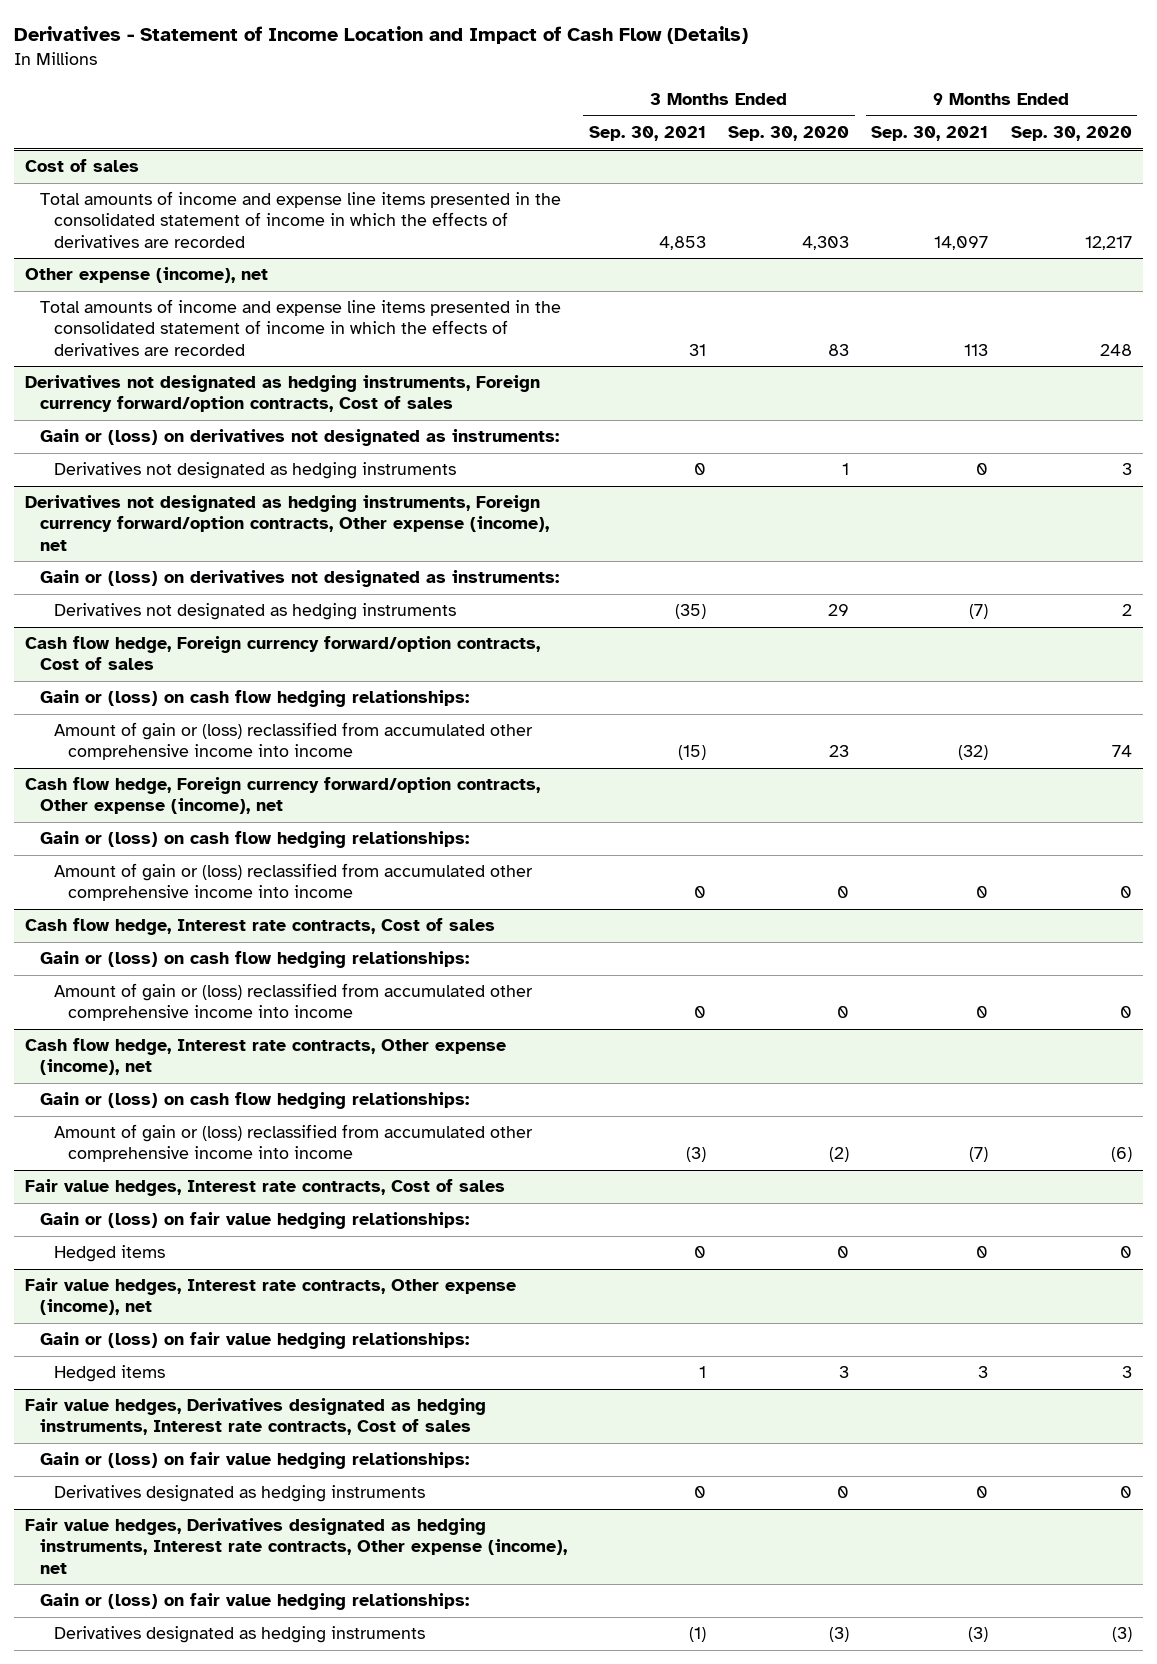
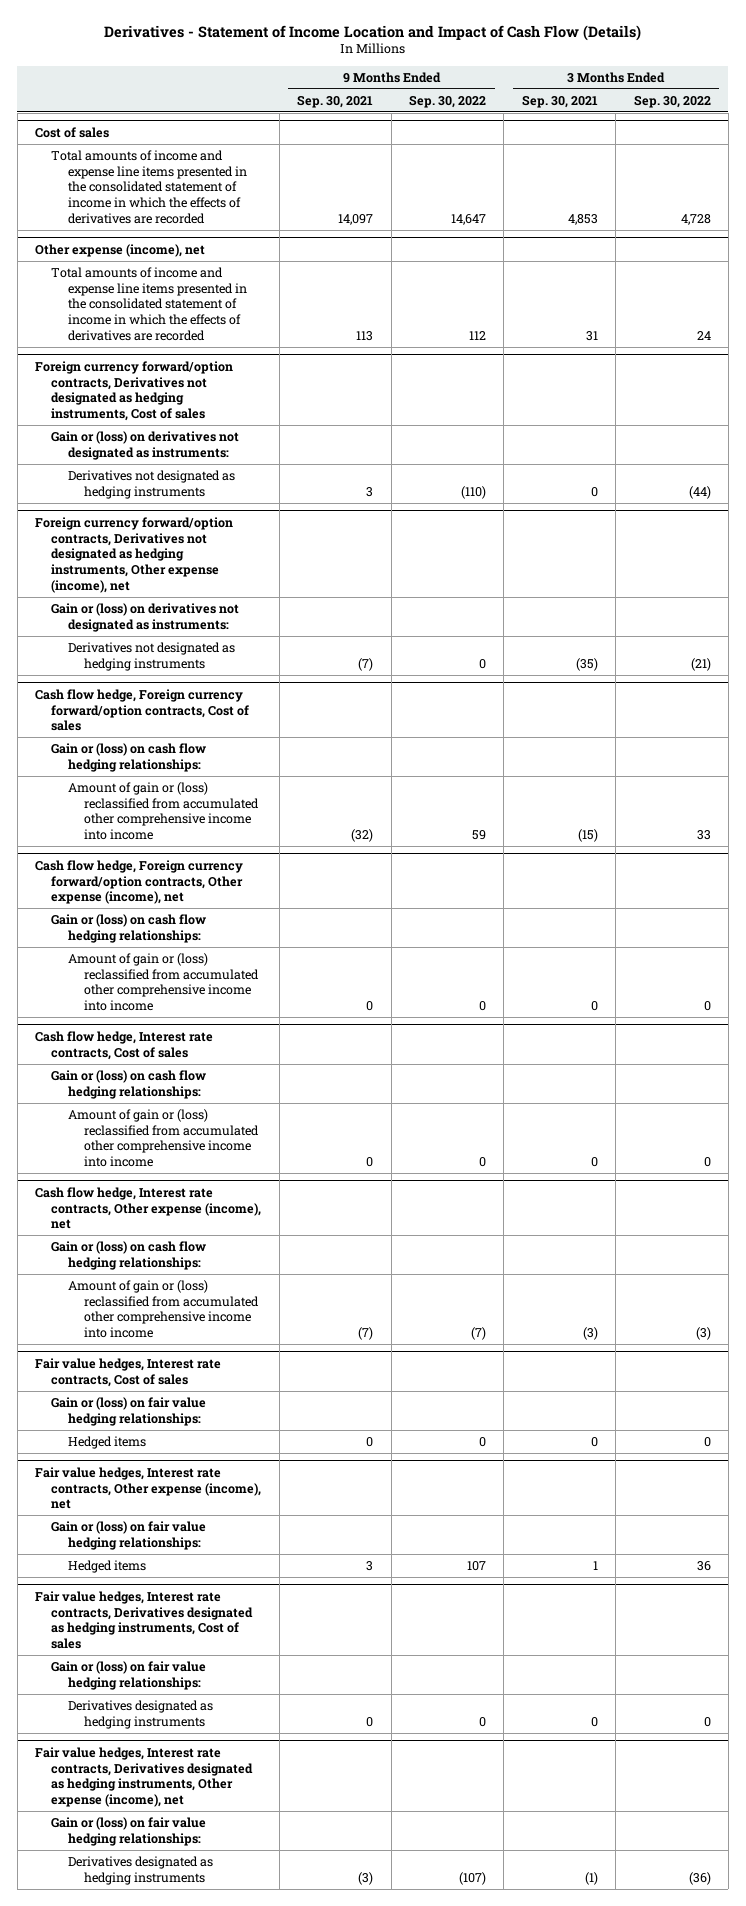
[728,125,850,141] Sep. 30, 2020 -> none
[1010,125,1132,141] Sep. 30, 2020 -> none
none -> [409,94,487,108] Sep. 30, 2022
none -> [633,94,711,108] Sep. 30, 2022
[25,375,541,413] Derivatives not designated as hedging instruments, Foreign currency forward/option contracts, Cost of sales -> [35,360,234,422] Foreign currency forward/option contracts, Derivatives not designated as hedging instruments, Cost of sales
[976,463,989,476] 0 -> [366,486,374,497] 3
[25,495,549,551] Derivatives not designated as hedging instruments, Foreign currency forward/option contracts, Other expense (income), net -> [35,516,234,593] Foreign currency forward/option contracts, Derivatives not designated as hedging instruments, Other expense (income), net
[25,1398,487,1436] Fair value hedges, Derivatives designated as hedging instruments, Interest rate contracts, Cost of sales -> [35,1590,254,1650] Fair value hedges, Interest rate contracts, Derivatives designated as hedging instruments, Cost of sales
[25,1518,567,1574] Fair value hedges, Derivatives designated as hedging instruments, Interest rate contracts, Other expense (income), net -> [35,1746,254,1808] Fair value hedges, Interest rate contracts, Derivatives designated as hedging instruments, Other expense (income), net

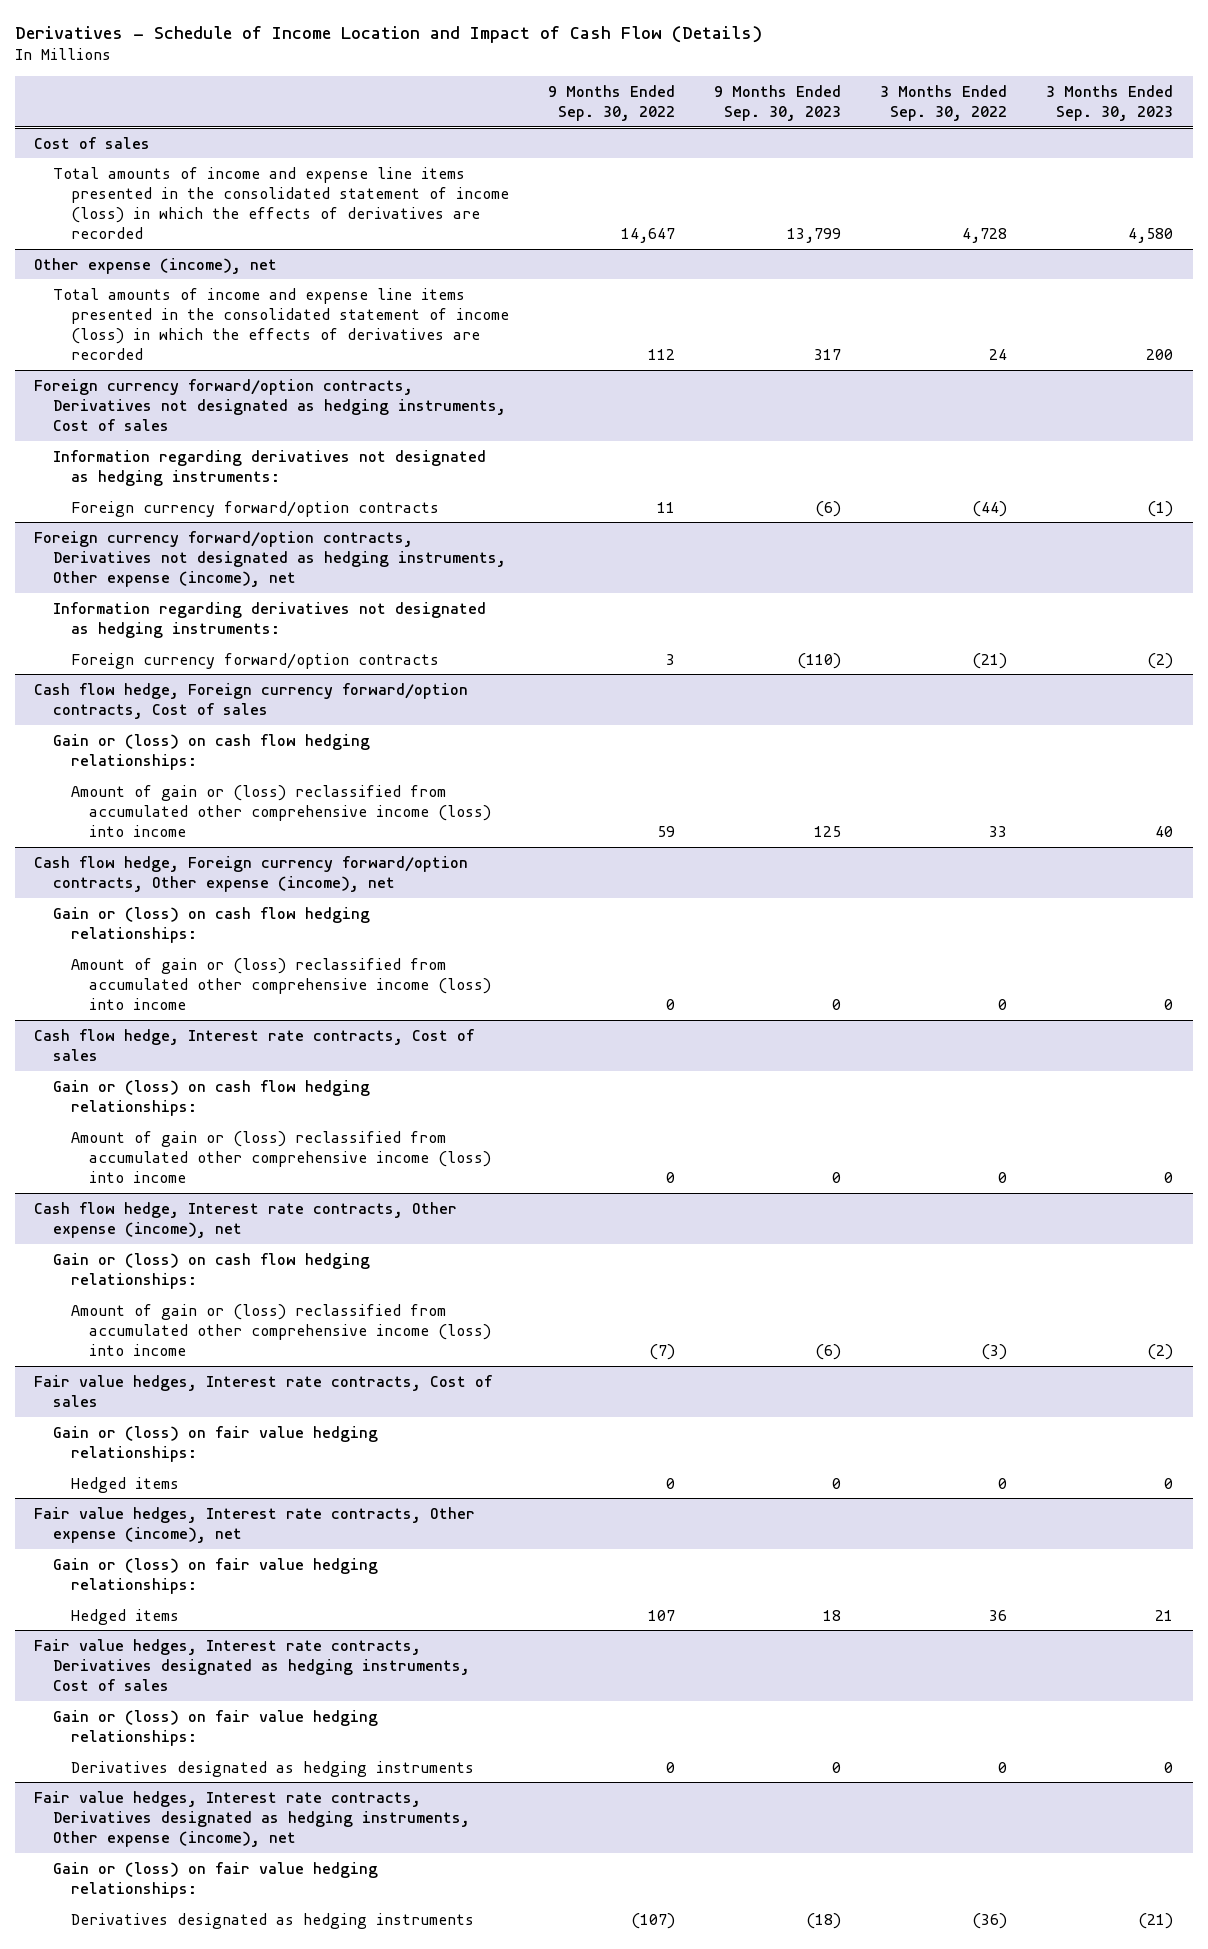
[103,24,641,41] Derivatives - Statement of Income Location and Impact of Cash Flow (Details) -> [14,26,762,44] Derivatives - Schedule of Income Location and Impact of Cash Flow (Details)
[297,94,374,108] Sep. 30, 2021 -> none
[521,94,598,108] Sep. 30, 2021 -> none
none -> [714,84,842,122] 9 Months Ended Sep. 30, 2023
none -> [1046,84,1174,122] 3 Months Ended Sep. 30, 2023
[51,149,247,224] Total amounts of income and expense line items presented in the consolidated statement of income in which the effects of derivatives are recorded -> [52,166,509,240] Total amounts of income and expense line items presented in the consolidated statement of income (loss) in which the effects of derivatives are recorded
[51,266,247,341] Total amounts of income and expense line items presented in the consolidated statement of income in which the effects of derivatives are recorded -> [52,287,509,361] Total amounts of income and expense line items presented in the consolidated statement of income (loss) in which the effects of derivatives are recorded
[67,469,235,499] Derivatives not designated as hedging instruments -> none
[51,430,240,460] Gain or (loss) on derivatives not designated as instruments: -> [52,449,486,486] Information regarding derivatives not designated as hedging instruments:
none -> [70,500,439,517] Foreign currency forward/option contracts
[67,641,235,671] Derivatives not designated as hedging instruments -> none
[51,602,240,632] Gain or (loss) on derivatives not designated as instruments: -> [52,601,486,638] Information regarding derivatives not designated as hedging instruments:
none -> [70,652,439,669] Foreign currency forward/option contracts
[67,781,260,841] Amount of gain or (loss) reclassified from accumulated other comprehensive income into income -> [70,784,492,838] Amount of gain or (loss) reclassified from accumulated other comprehensive income (loss) into income
[67,952,260,1012] Amount of gain or (loss) reclassified from accumulated other comprehensive income into income -> [70,957,492,1011] Amount of gain or (loss) reclassified from accumulated other comprehensive income (loss) into income
[67,1108,260,1168] Amount of gain or (loss) reclassified from accumulated other comprehensive income into income -> [70,1130,492,1184] Amount of gain or (loss) reclassified from accumulated other comprehensive income (loss) into income
[67,1279,260,1339] Amount of gain or (loss) reclassified from accumulated other comprehensive income into income -> [70,1303,492,1357] Amount of gain or (loss) reclassified from accumulated other comprehensive income (loss) into income

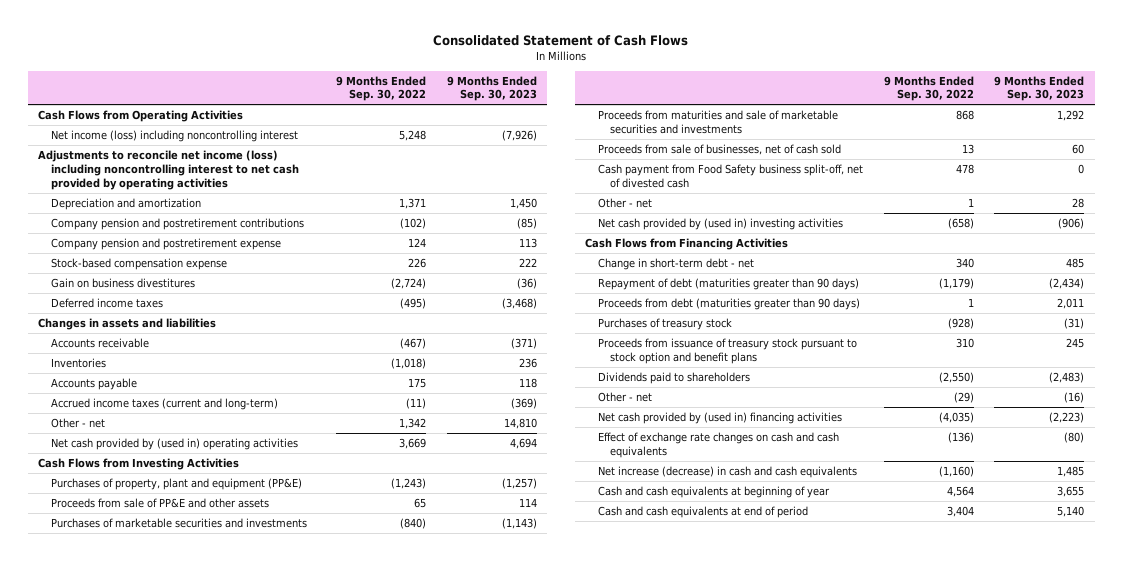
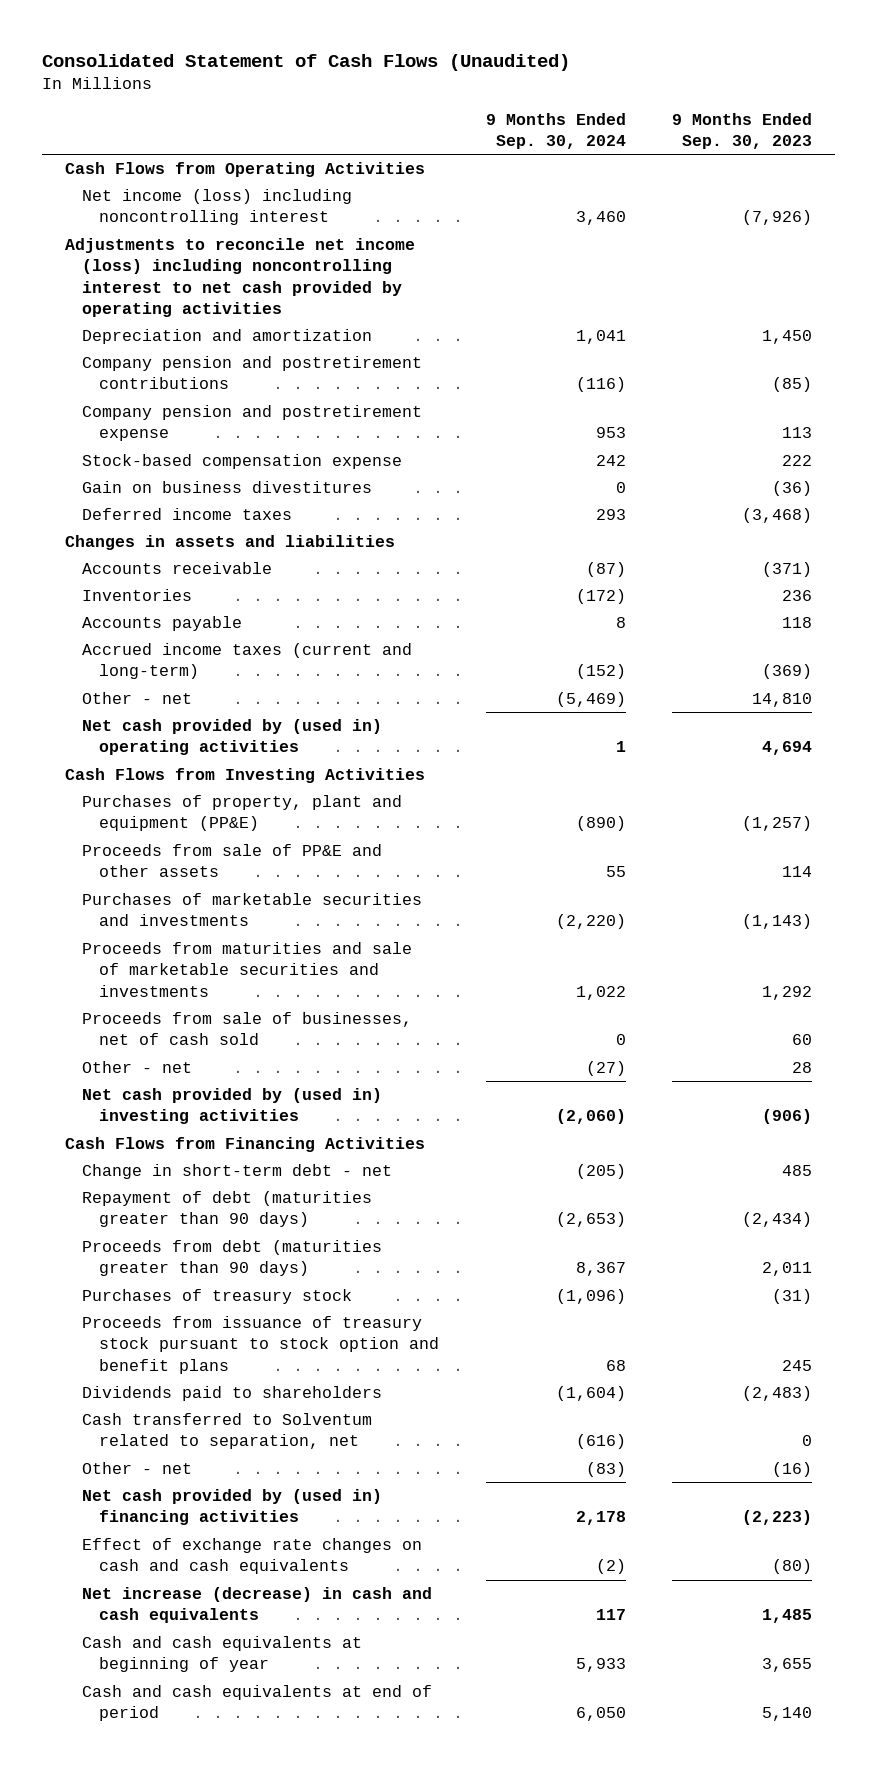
[433,34,689,46] Consolidated Statement of Cash Flows -> [41,54,570,72] Consolidated Statement of Cash Flows (Unaudited)
[336,75,427,102] 9 Months Ended Sep. 30, 2022 -> none
none -> [485,112,626,149] 9 Months Ended Sep. 30, 2024
[597,163,863,188] Cash payment from Food Safety business split-off, net of divested cash -> none
none -> [82,1413,373,1450] Cash transferred to Solventum related to separation, net

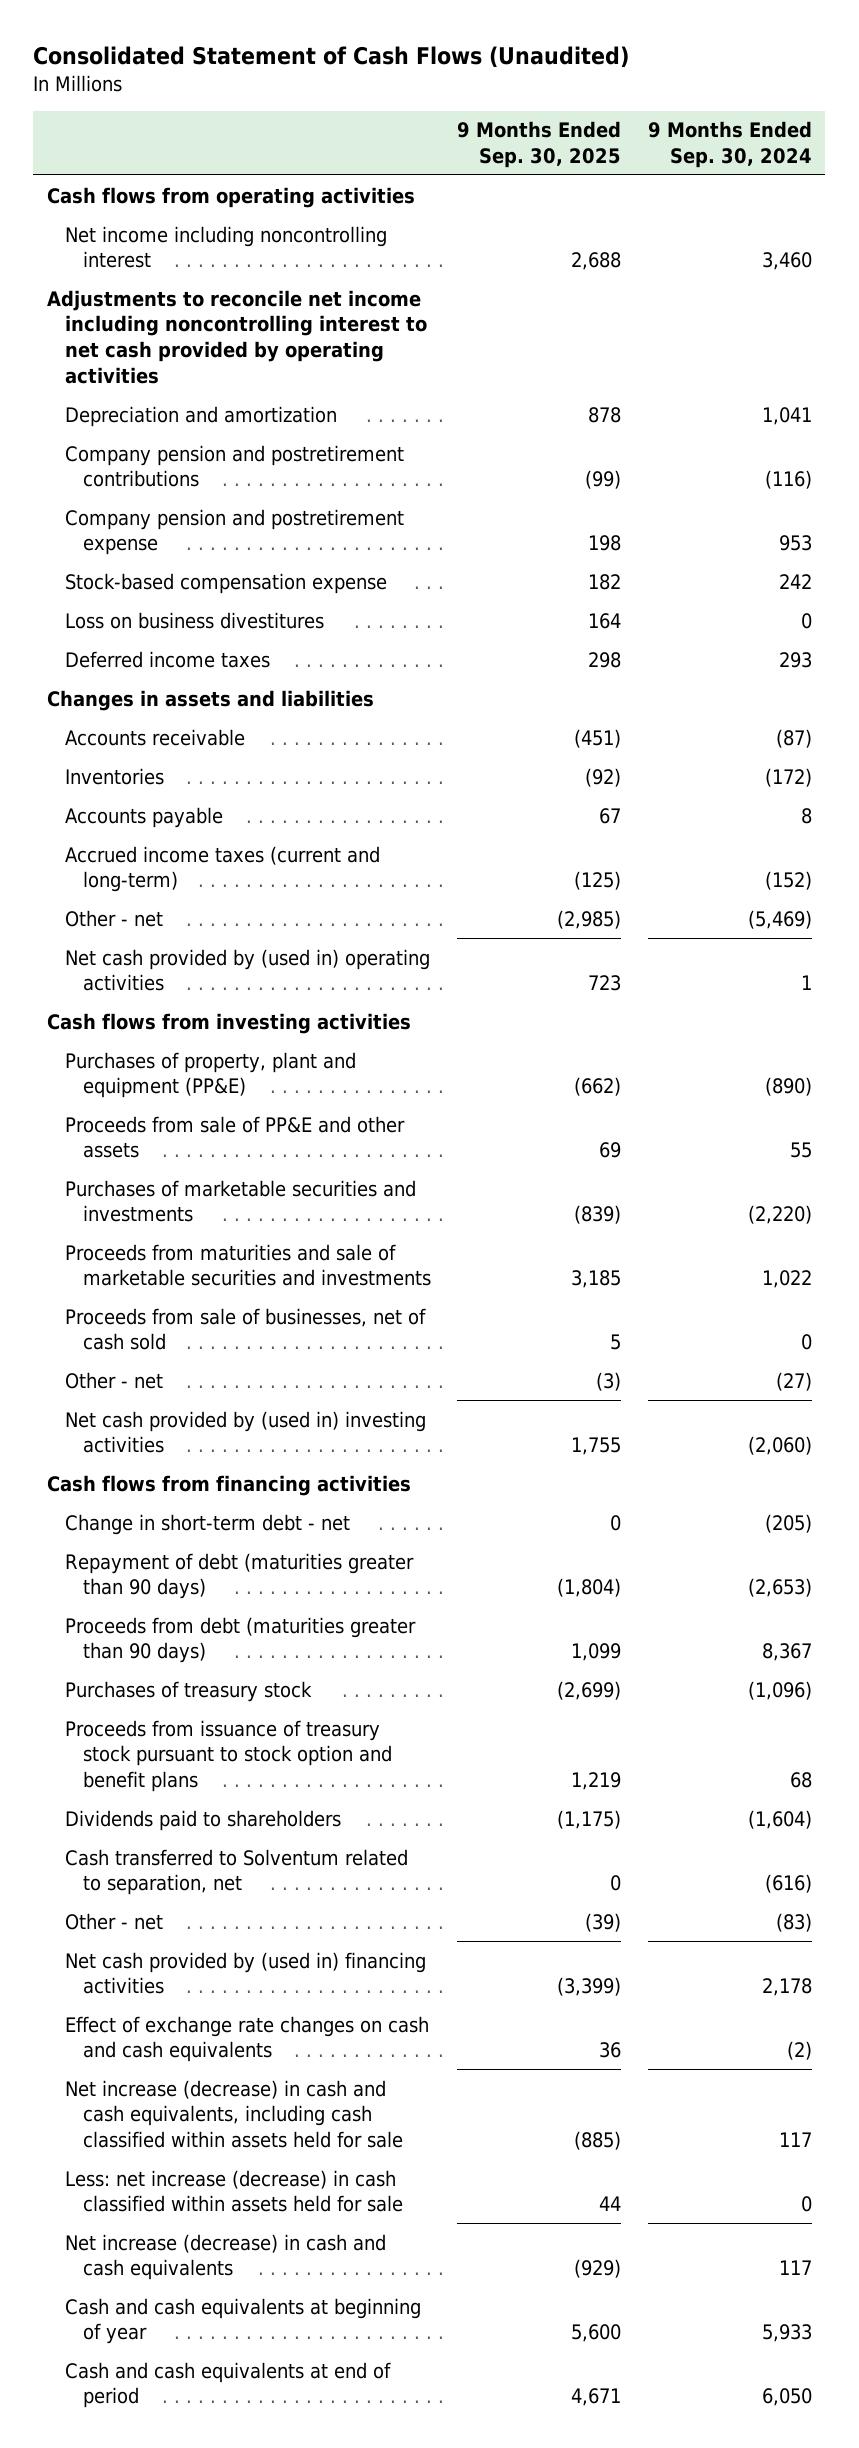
[671,112,812,149] 9 Months Ended Sep. 30, 2023 -> none
none -> [457,121,622,168] 9 Months Ended Sep. 30, 2025
[65,162,426,178] Cash Flows from Operating Activities -> [46,186,415,208] Cash flows from operating activities
[82,189,353,226] Net income (loss) including noncontrolling interest -> [64,225,387,269] Net income including noncontrolling interest
[65,238,416,317] Adjustments to reconcile net income (loss) including noncontrolling interest to net cash provided by operating activities -> [46,289,427,384] Adjustments to reconcile net income including noncontrolling interest to net cash provided by operating activities
[82,481,373,494] Gain on business divestitures -> [64,611,324,629] Loss on business divestitures
[65,768,426,784] Cash Flows from Investing Activities -> [46,1012,411,1034] Cash flows from investing activities
[65,1137,426,1153] Cash Flows from Financing Activities -> [46,1474,411,1496] Cash flows from financing activities
none -> [64,2079,403,2148] Net increase (decrease) in cash and cash equivalents, including cash classified within assets held for sale
none -> [64,2169,403,2213] Less: net increase (decrease) in cash classified within assets held for sale

